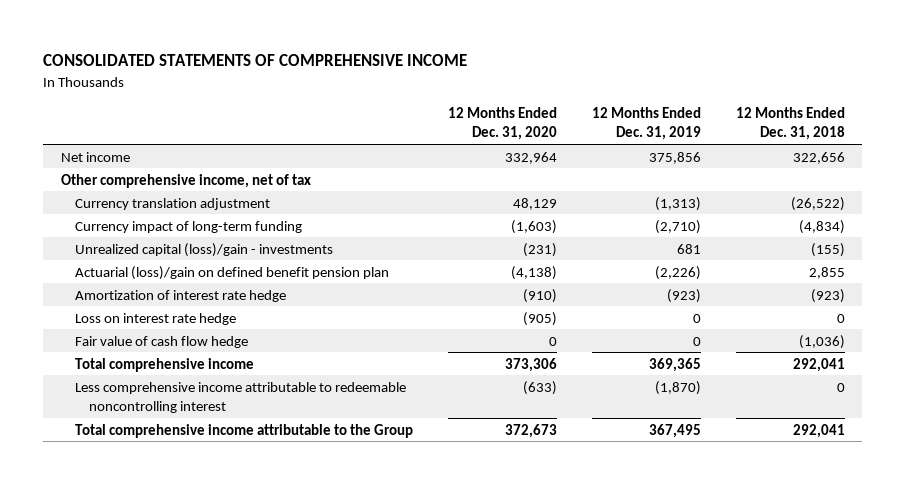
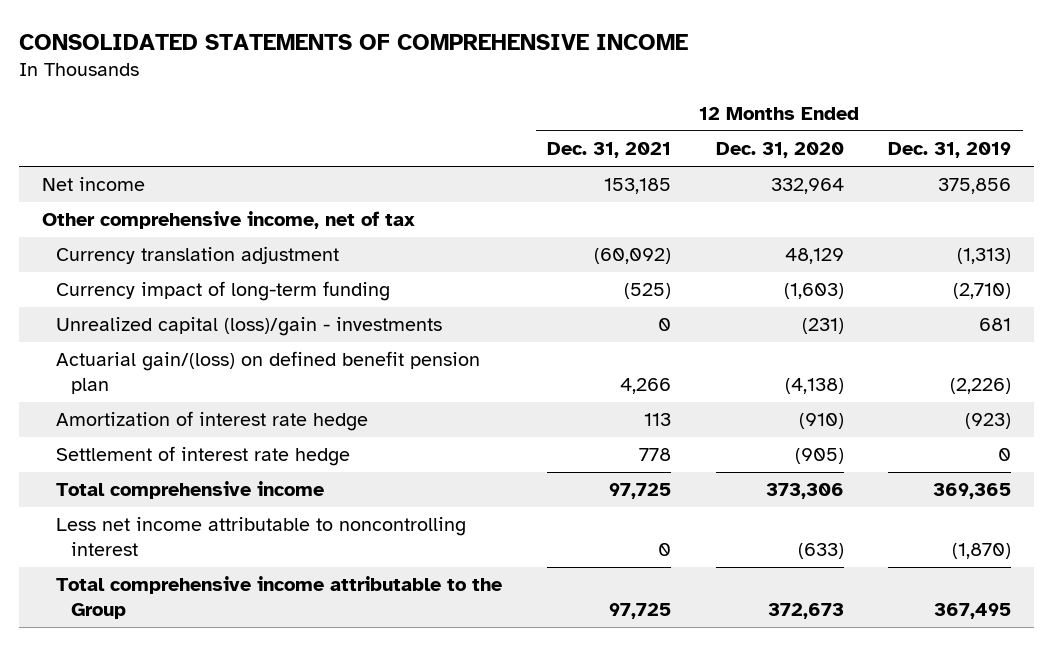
[735,106,845,141] 12 Months Ended Dec. 31, 2018 -> none
none -> [546,142,671,159] Dec. 31, 2021
[74,265,389,280] Actuarial (loss)/gain on defined benefit pension plan -> [56,351,481,395] Actuarial gain/(loss) on defined benefit pension plan
[74,335,248,348] Fair value of cash flow hedge -> none
[74,312,236,325] Loss on interest rate hedge -> [56,446,351,467] Settlement of interest rate hedge
[74,381,406,413] Less comprehensive income attributable to redeemable noncontrolling interest -> [56,517,467,557] Less net income attributable to noncontrolling interest

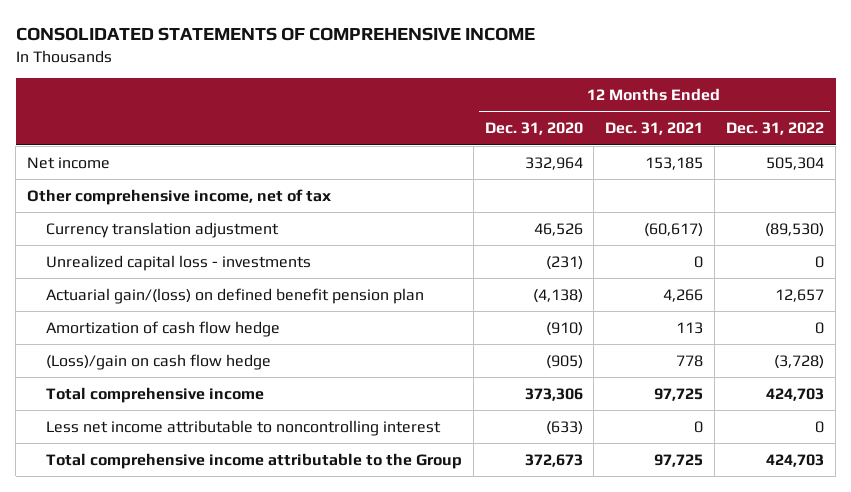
[888,142,1012,159] Dec. 31, 2019 -> none
none -> [726,122,825,136] Dec. 31, 2022
[56,281,391,302] Currency impact of long-term funding -> none
[593,248,671,265] (60,092) -> [644,222,704,237] (60,617)
[784,248,844,265] 48,129 -> [533,222,583,236] 46,526
[56,317,443,337] Unrealized capital (loss)/gain - investments -> [45,254,311,271] Unrealized capital loss - investments
[56,411,369,432] Amortization of interest rate hedge -> [45,320,280,337] Amortization of cash flow hedge
[56,446,351,467] Settlement of interest rate hedge -> [45,353,271,370] (Loss)/gain on cash flow hedge

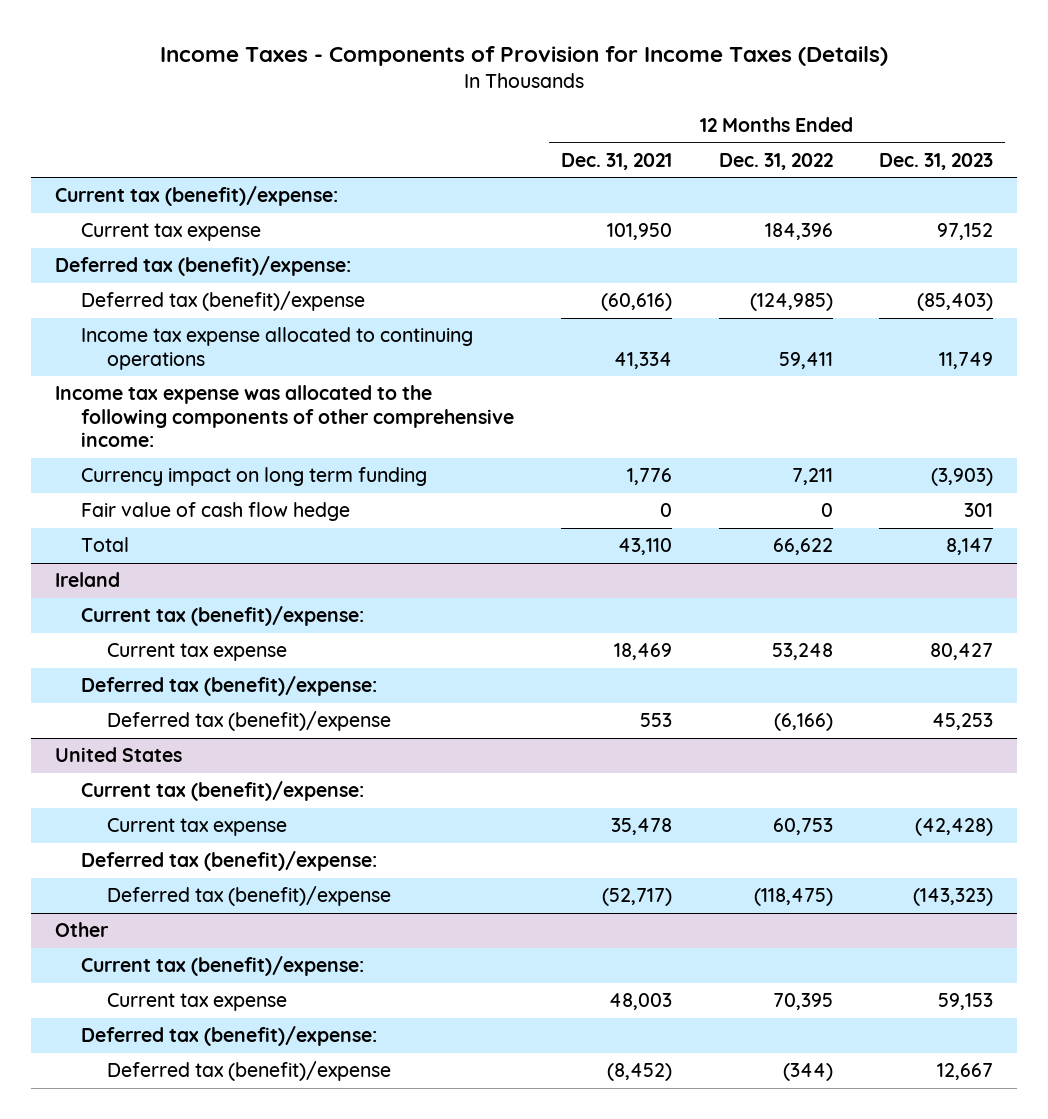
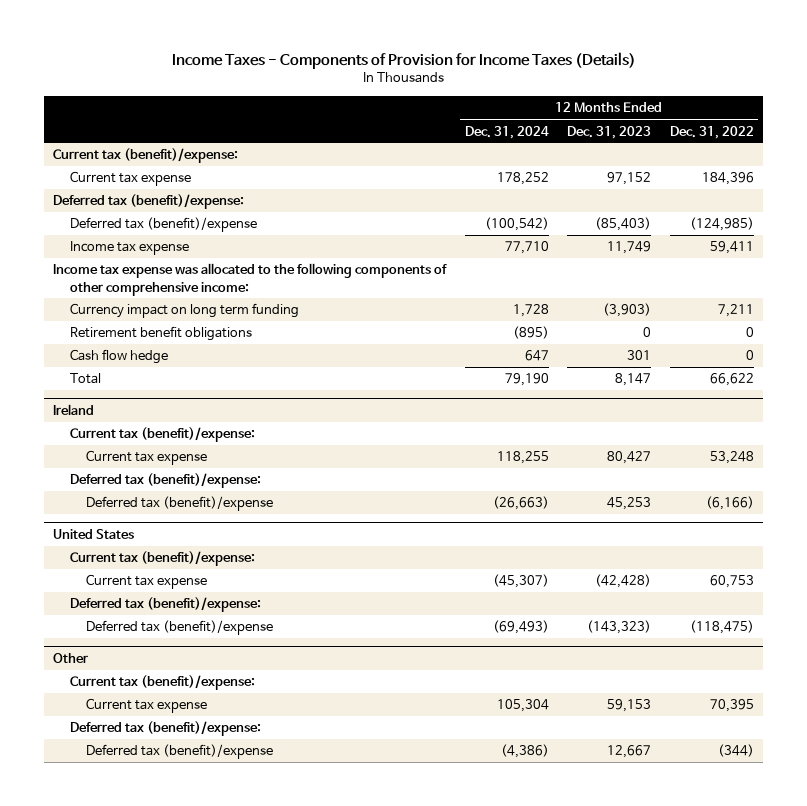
[560,152,672,170] Dec. 31, 2021 -> none
none -> [464,125,549,139] Dec. 31, 2024
[80,327,473,370] Income tax expense allocated to continuing operations -> [69,241,189,256] Income tax expense
none -> [69,326,252,342] Retirement benefit obligations
[80,502,350,522] Fair value of cash flow hedge -> [69,349,168,365] Cash flow hedge

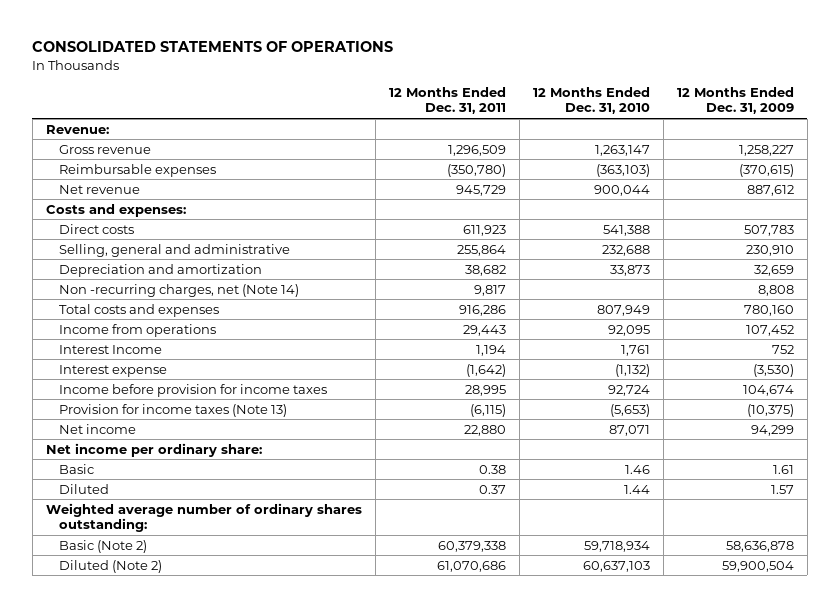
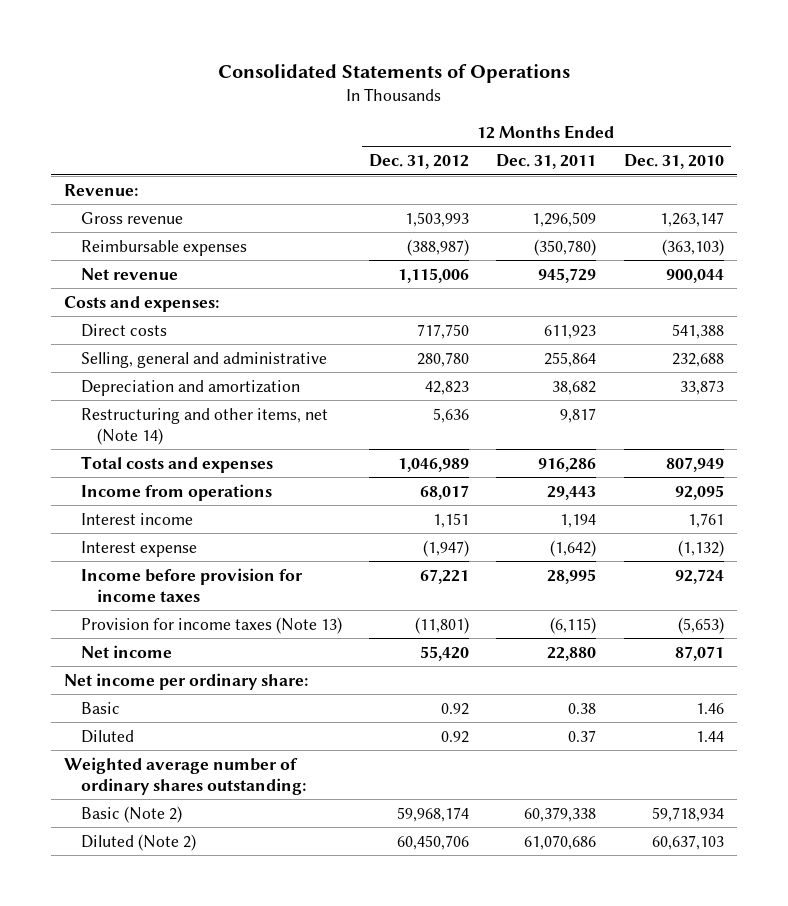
[32,41,394,53] CONSOLIDATED STATEMENTS OF OPERATIONS -> [218,63,571,83] Consolidated Statements of Operations
[676,87,794,115] 12 Months Ended Dec. 31, 2009 -> none
none -> [369,154,470,170] Dec. 31, 2012
[59,283,300,297] Non -recurring charges, net (Note 14) -> [80,407,328,445] Restructuring and other items, net (Note 14)
[59,344,163,354] Interest Income -> [80,512,193,525] Interest income

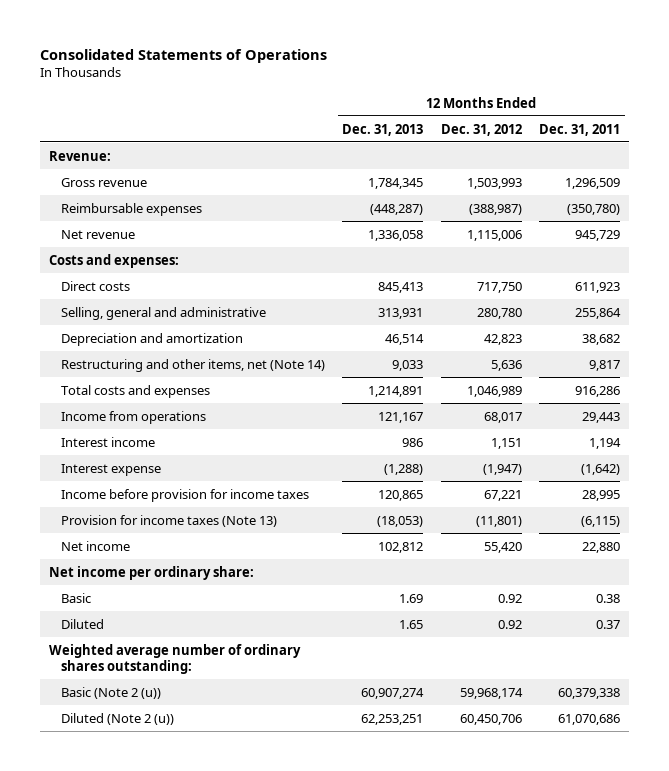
[623,154,724,170] Dec. 31, 2010 -> none
none -> [342,123,424,136] Dec. 31, 2013
[80,805,182,823] Basic (Note 2) -> [60,686,161,699] Basic (Note 2 (u))
[80,833,196,851] Diluted (Note 2) -> [60,712,174,725] Diluted (Note 2 (u))

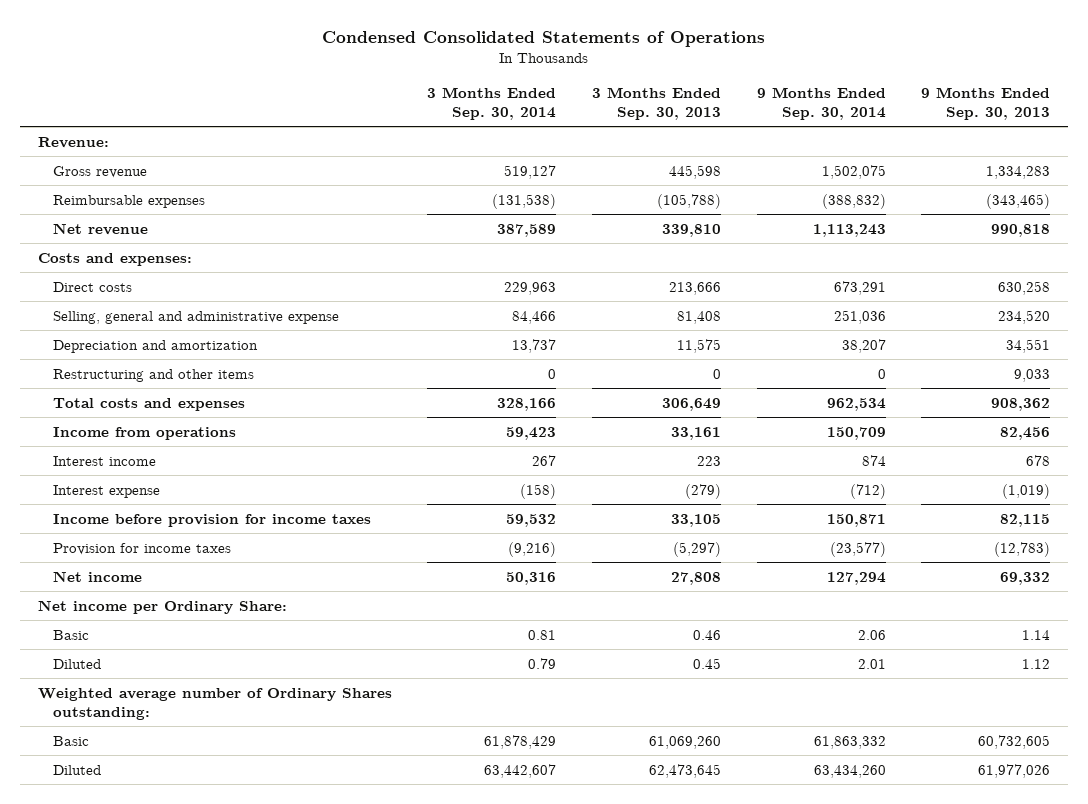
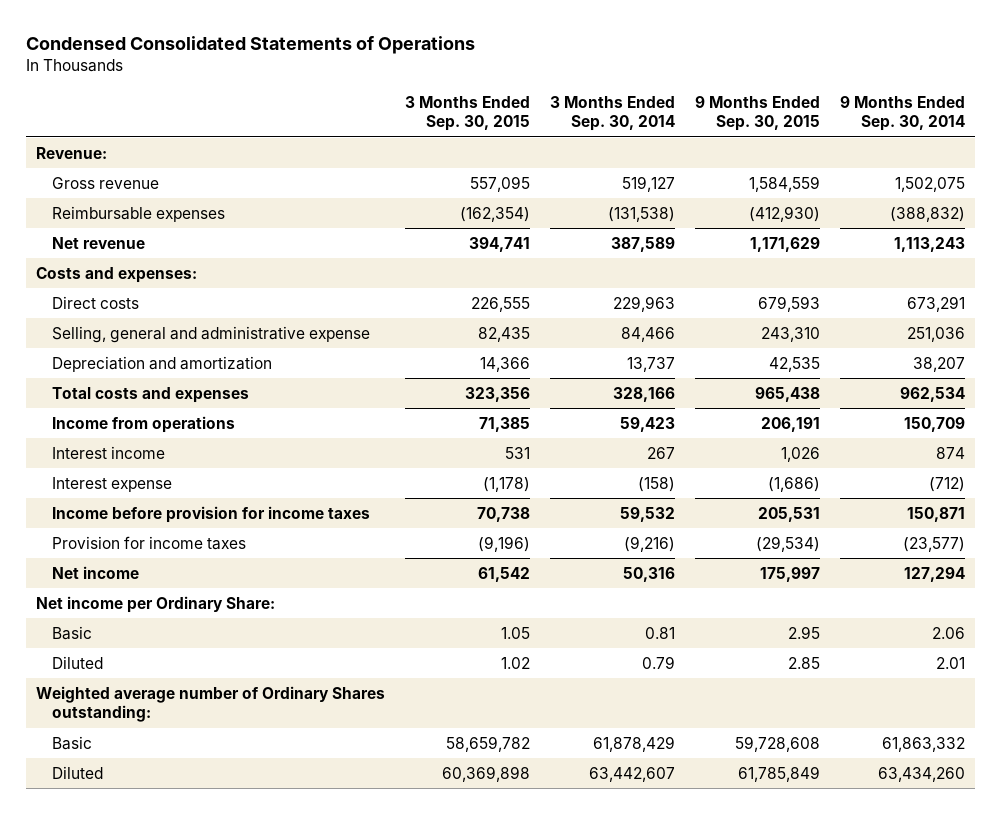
[592,86,722,120] 3 Months Ended Sep. 30, 2013 -> none
[921,86,1051,120] 9 Months Ended Sep. 30, 2013 -> none
none -> [404,95,530,132] 3 Months Ended Sep. 30, 2015
none -> [694,95,820,132] 9 Months Ended Sep. 30, 2015
[53,368,255,382] Restructuring and other items -> none

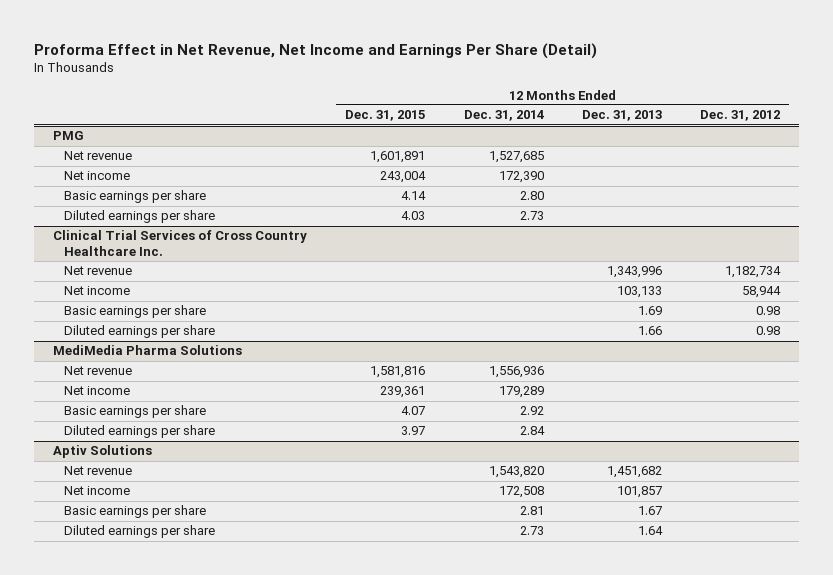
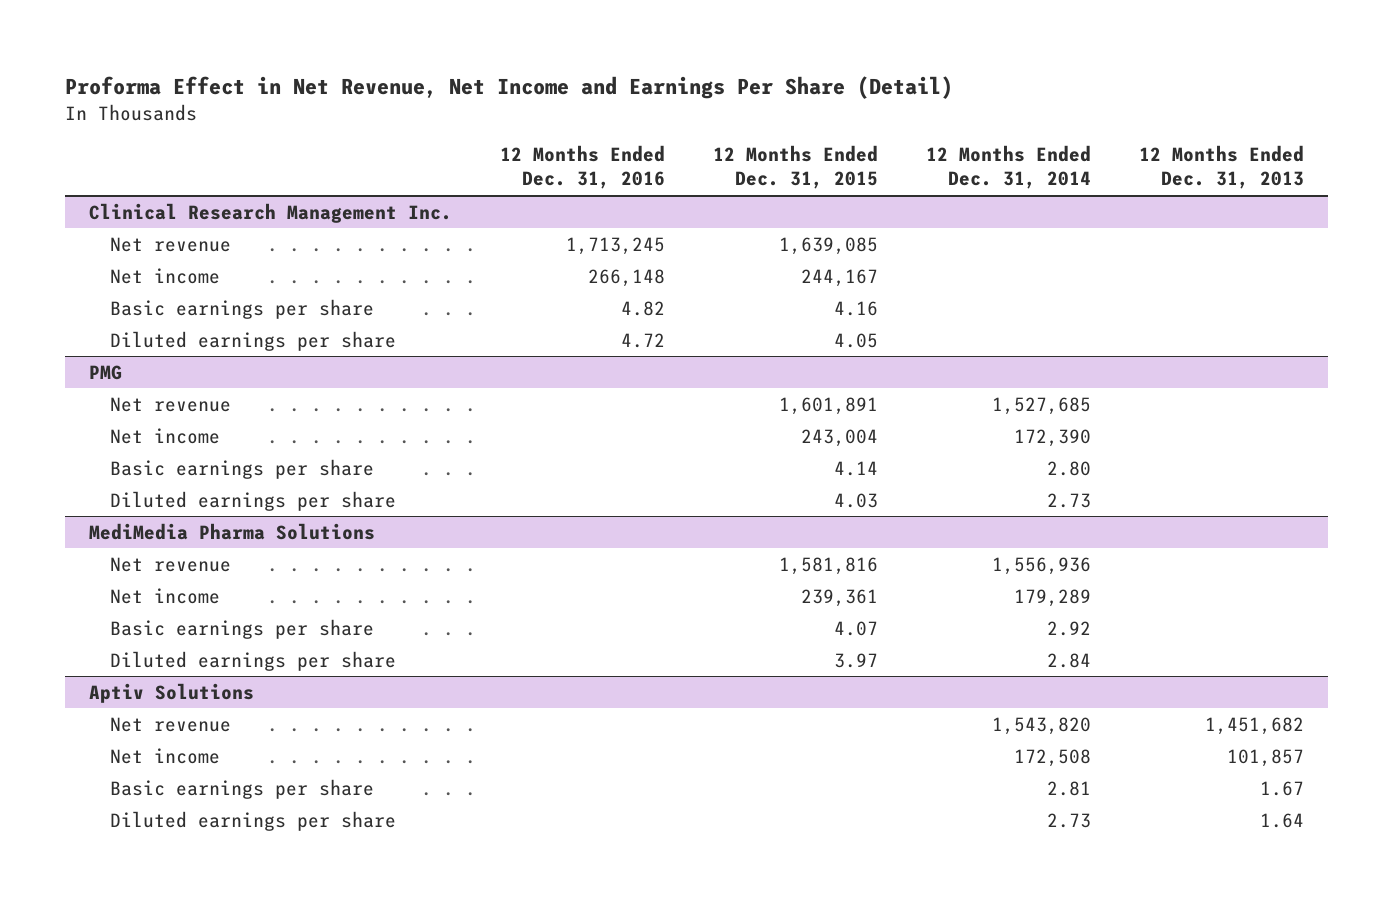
[699,110,780,122] Dec. 31, 2012 -> none
none -> [500,145,666,190] 12 Months Ended Dec. 31, 2016
none -> [89,202,453,223] Clinical Research Management Inc.
none -> [109,236,231,252] Net revenue
none -> [109,267,220,284] Net income
none -> [109,298,374,319] Basic earnings per share
none -> [109,330,396,351] Diluted earnings per share
[53,230,308,256] Clinical Trial Services of Cross Country Healthcare Inc. -> none
[64,266,133,276] Net revenue -> none
[64,286,131,296] Net income -> none
[64,305,207,319] Basic earnings per share -> none
[64,325,216,339] Diluted earnings per share -> none

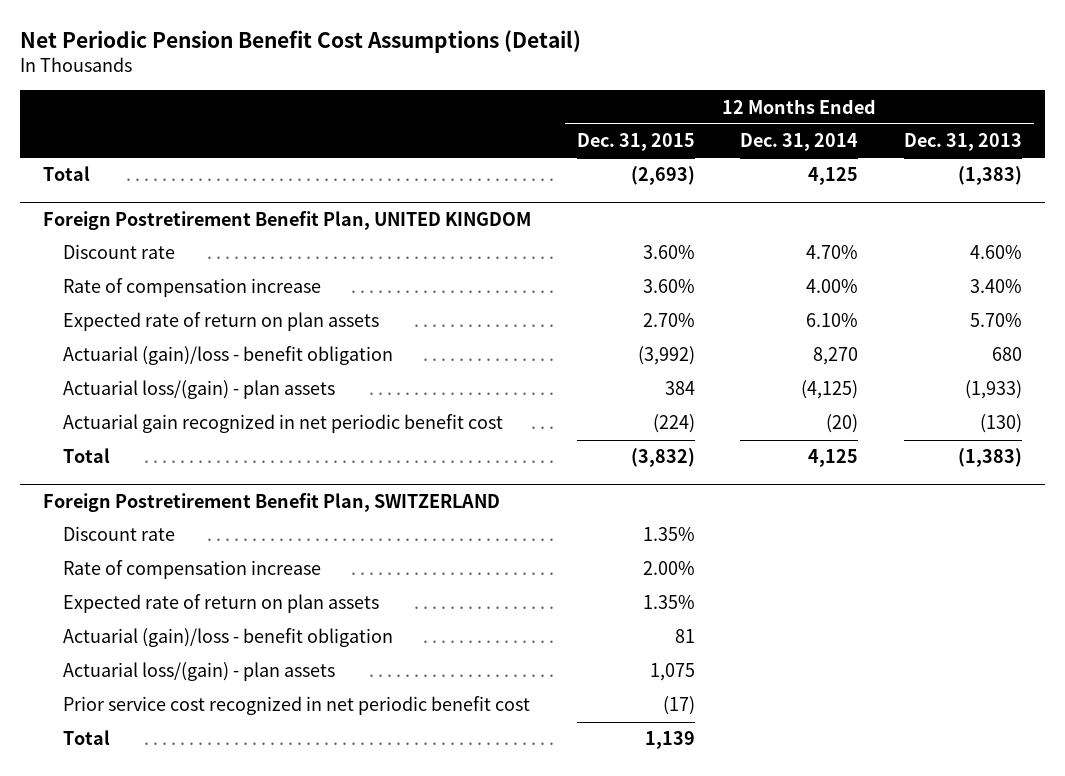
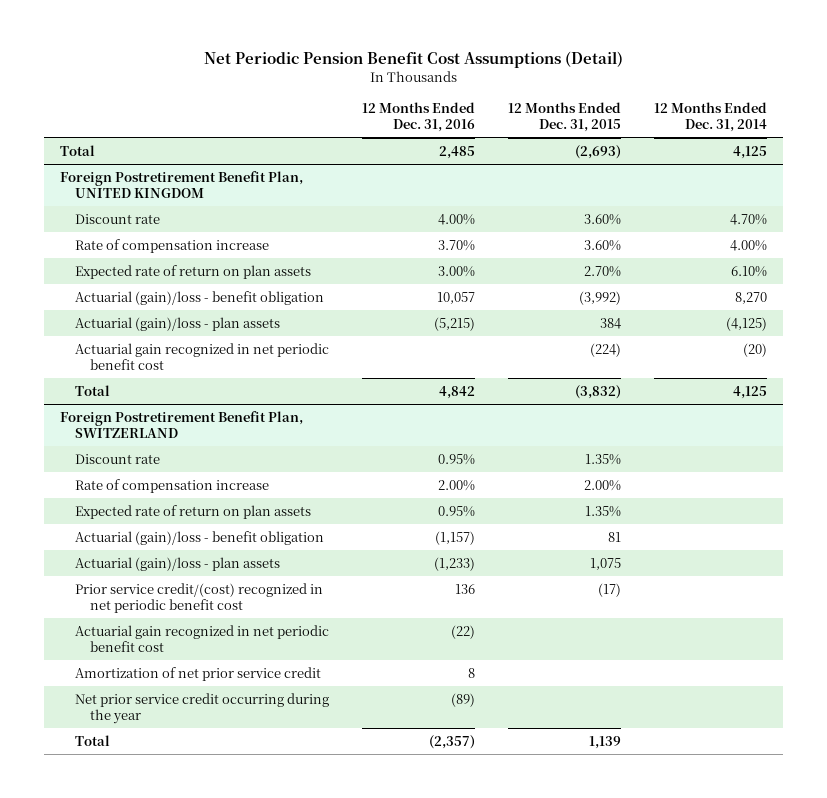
[904,133,1023,152] Dec. 31, 2013 -> none
none -> [362,102,476,132] 12 Months Ended Dec. 31, 2016
[62,380,335,400] Actuarial loss/(gain) - plan assets -> [75,316,281,331] Actuarial (gain)/loss - plan assets
[62,662,335,682] Actuarial loss/(gain) - plan assets -> [75,556,281,571] Actuarial (gain)/loss - plan assets
[62,696,530,716] Prior service cost recognized in net periodic benefit cost -> [75,582,324,613] Prior service credit/(cost) recognized in net periodic benefit cost
none -> [75,624,330,652] Actuarial gain recognized in net periodic benefit cost
none -> [75,666,322,681] Amortization of net prior service credit
none -> [75,692,330,724] Net prior service credit occurring during the year

